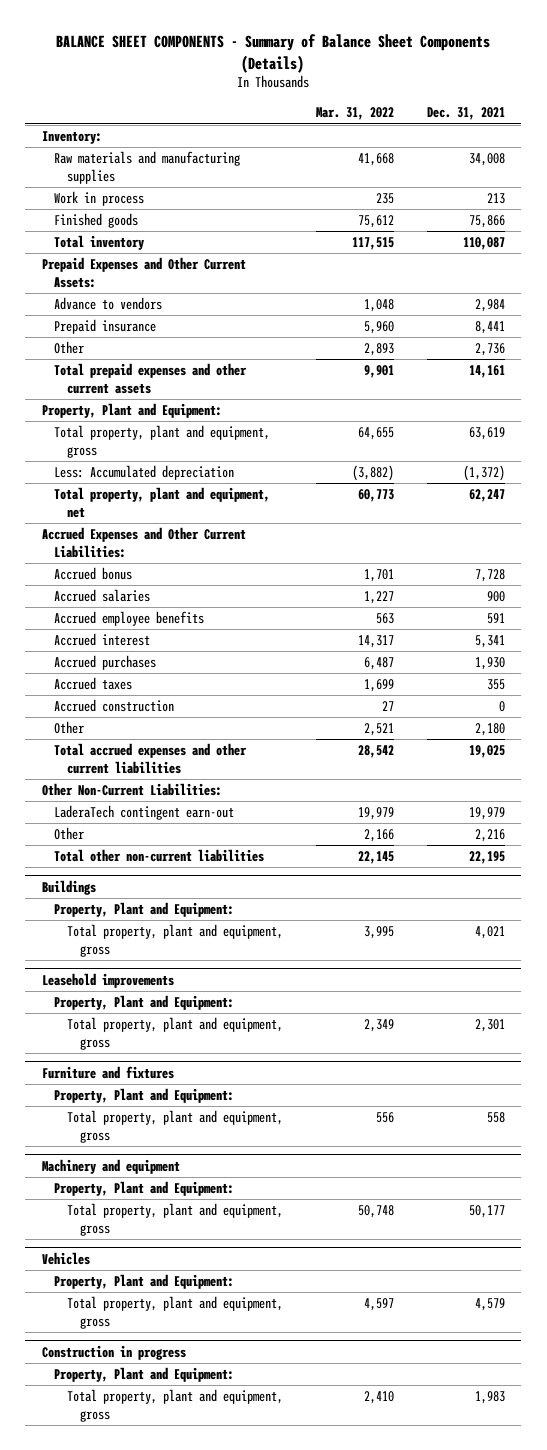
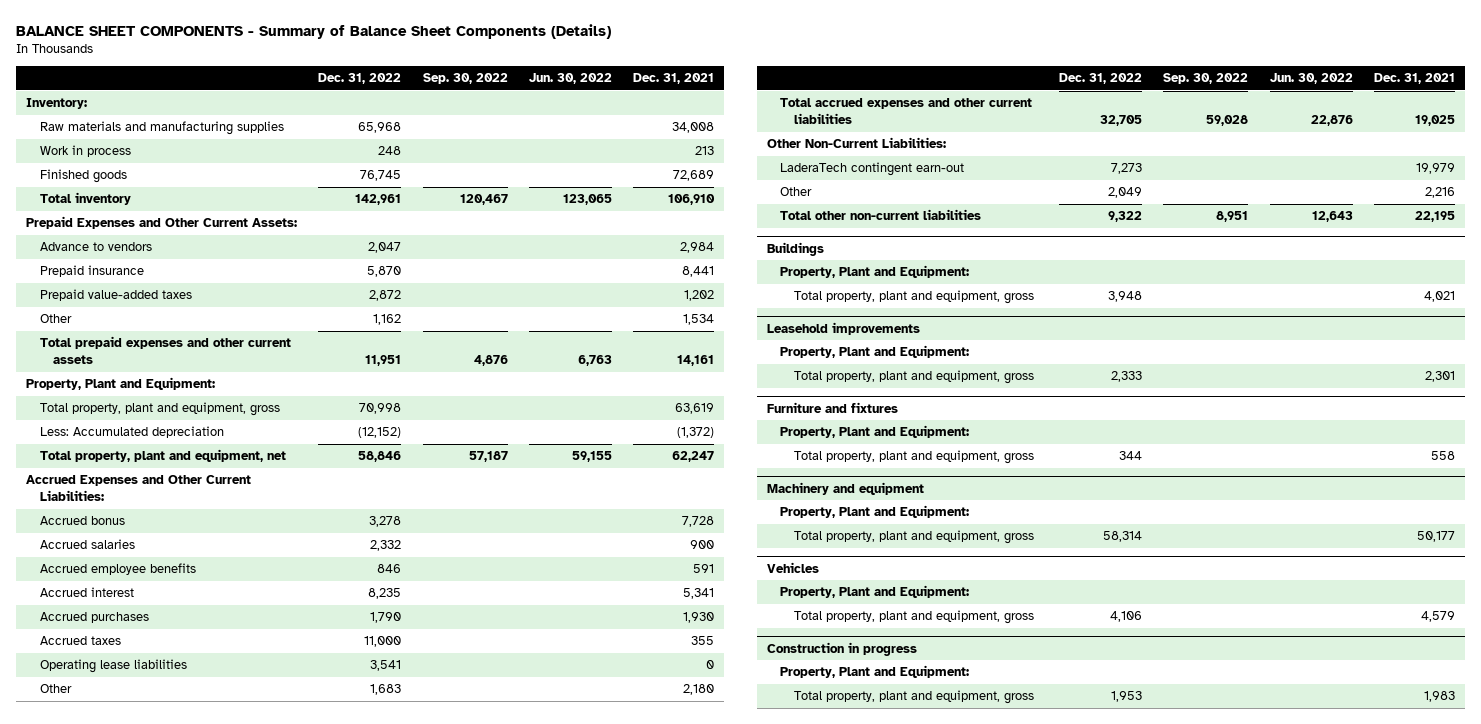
[315,107,394,121] Mar. 31, 2022 -> none
none -> [318,73,402,85] Dec. 31, 2022
none -> [422,73,508,85] Sep. 30, 2022
none -> [528,73,612,85] Jun. 30, 2022
[468,214,505,228] 75,866 -> [672,170,714,182] 72,689
[462,236,505,250] 110,087 -> [667,194,715,206] 106,910
none -> [39,289,192,302] Prepaid value-added taxes
[474,342,505,356] 2,736 -> [682,314,714,326] 1,534
[54,698,175,712] Accrued construction -> none
none -> [39,659,187,674] Operating lease liabilities

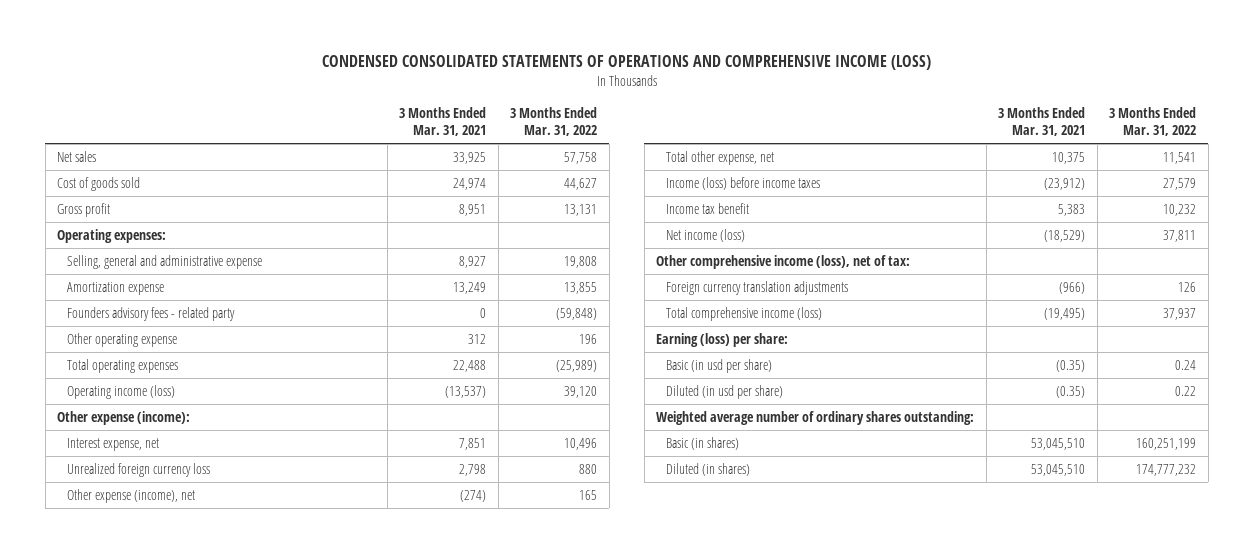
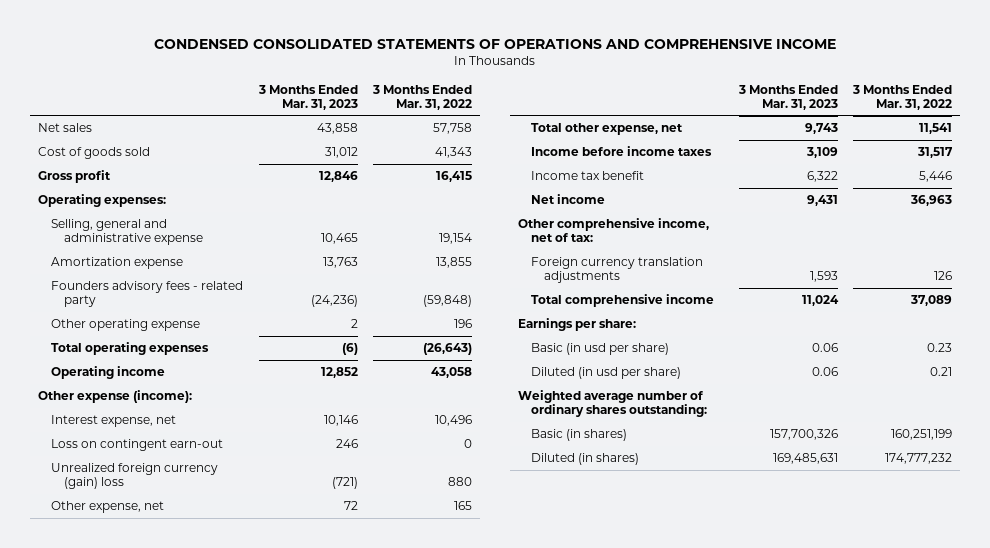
[321,55,931,71] CONDENSED CONSOLIDATED STATEMENTS OF OPERATIONS AND COMPREHENSIVE INCOME (LOSS) -> [154,39,837,50] CONDENSED CONSOLIDATED STATEMENTS OF OPERATIONS AND COMPREHENSIVE INCOME
[399,106,487,137] 3 Months Ended Mar. 31, 2021 -> none
none -> [257,84,358,110] 3 Months Ended Mar. 31, 2023
[564,177,598,190] 44,627 -> [435,147,473,159] 41,343
[564,203,598,216] 13,131 -> [436,171,473,183] 16,415
[564,255,598,268] 19,808 -> [439,233,473,245] 19,154
[556,359,598,372] (25,989) -> [423,343,473,356] (26,643)
[67,384,176,399] Operating income (loss) -> [51,366,166,380] Operating income
[564,385,598,398] 39,120 -> [431,367,473,379] 43,058
none -> [51,439,224,452] Loss on contingent earn-out
[67,462,211,477] Unrealized foreign currency loss -> [51,463,219,490] Unrealized foreign currency (gain) loss
[67,488,196,503] Other expense (income), net -> [51,501,165,514] Other expense, net
[666,176,821,190] Income (loss) before income taxes -> [531,146,713,157] Income before income taxes
[1163,177,1197,190] 27,579 -> [917,147,954,159] 31,517
[1163,203,1197,216] 10,232 -> [919,171,953,183] 5,446
[666,228,746,242] Net income (loss) -> [531,194,606,205] Net income
[1163,229,1197,242] 37,811 -> [910,195,953,207] 36,963
[656,254,911,269] Other comprehensive income (loss), net of tax: -> [518,218,710,243] Other comprehensive income, net of tax:
[666,306,823,321] Total comprehensive income (loss) -> [531,294,715,308] Total comprehensive income
[1163,307,1197,320] 37,937 -> [910,295,953,307] 37,089
[656,332,789,347] Earning (loss) per share: -> [518,318,637,332] Earnings per share:
[1175,359,1197,370] 0.24 -> [927,343,953,353] 0.23
[1175,385,1197,396] 0.22 -> [930,367,953,377] 0.21

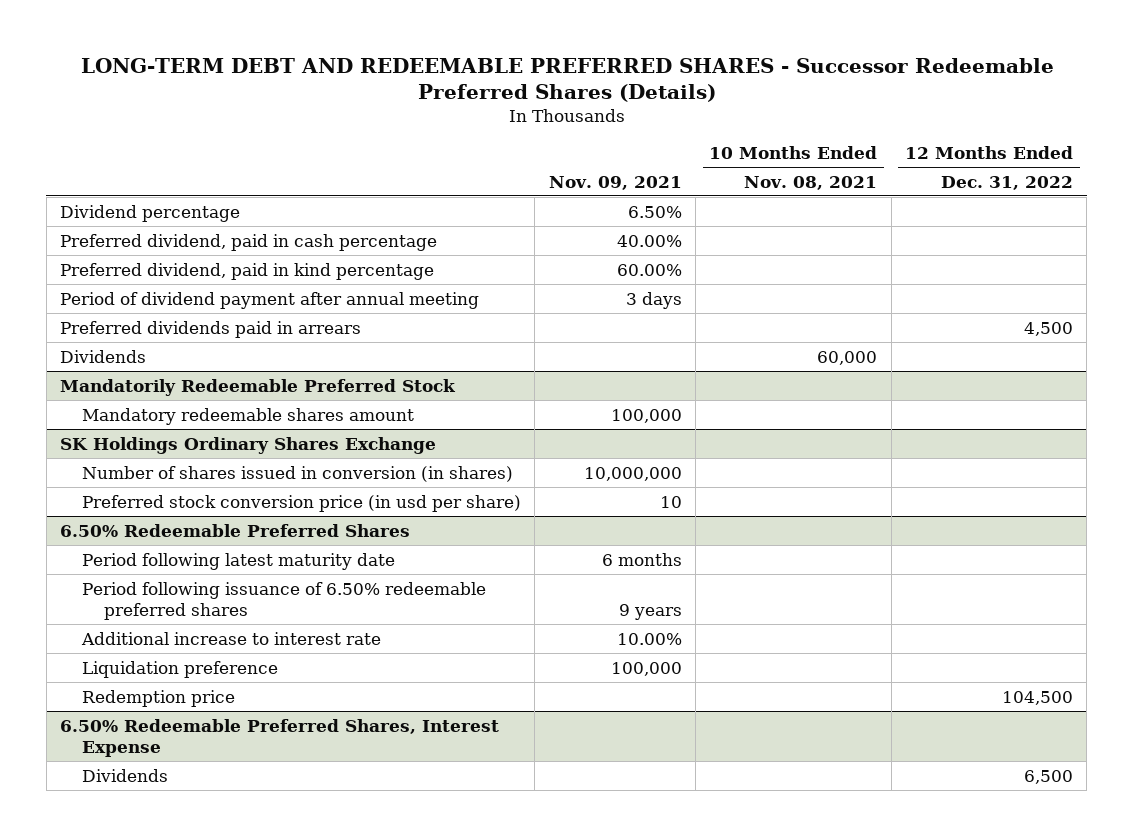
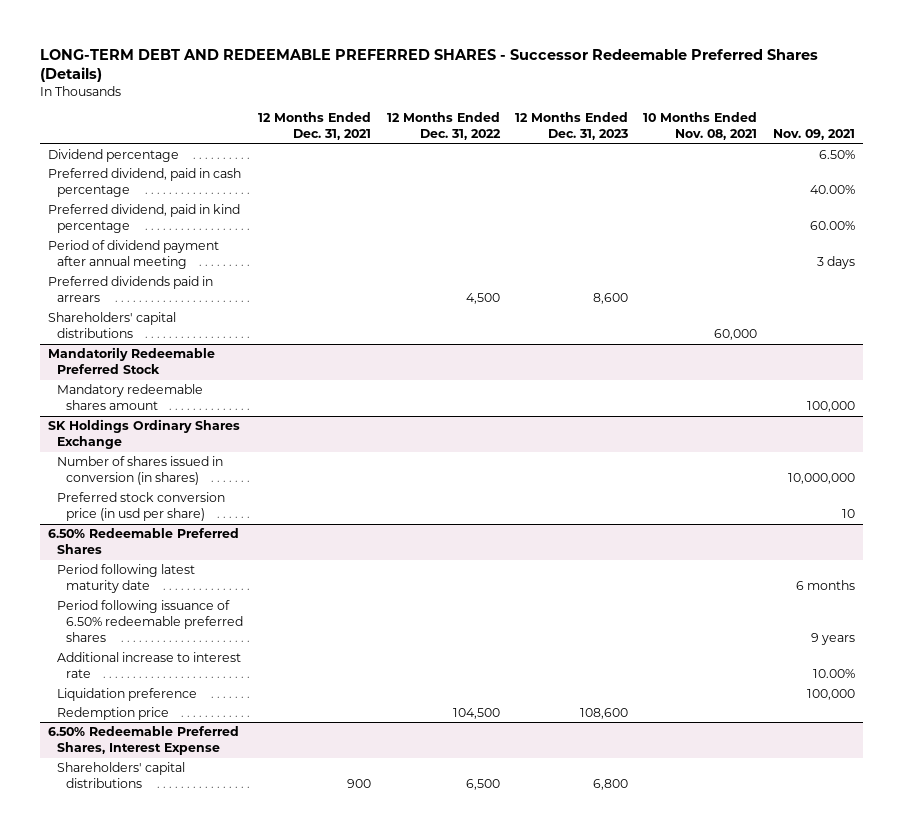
none -> [258,112,372,141] 12 Months Ended Dec. 31, 2021
none -> [515,112,629,141] 12 Months Ended Dec. 31, 2023
[60,349,147,363] Dividends -> [47,312,176,339] Shareholders' capital distributions
[82,768,169,782] Dividends -> [56,762,185,789] Shareholders' capital distributions

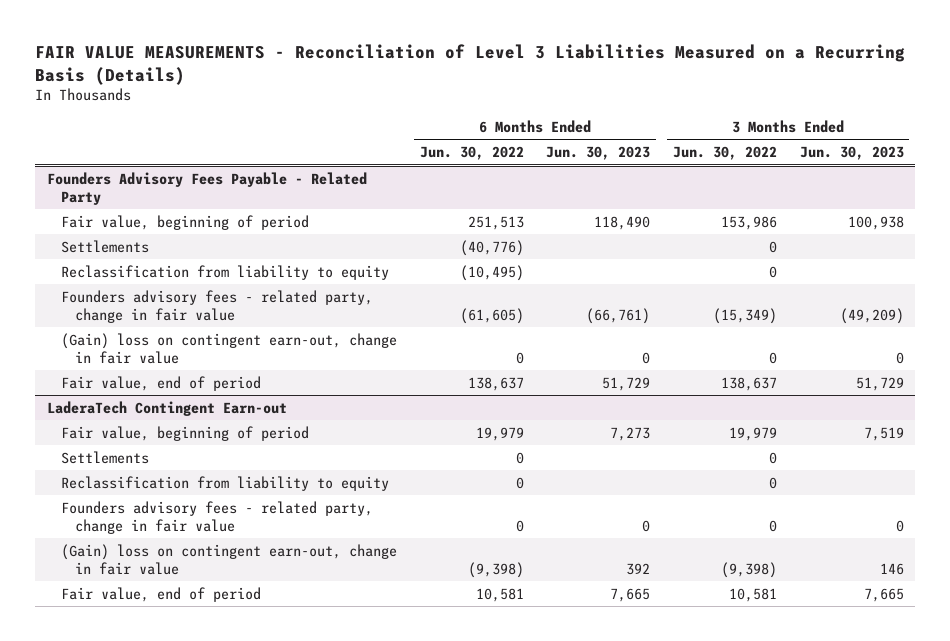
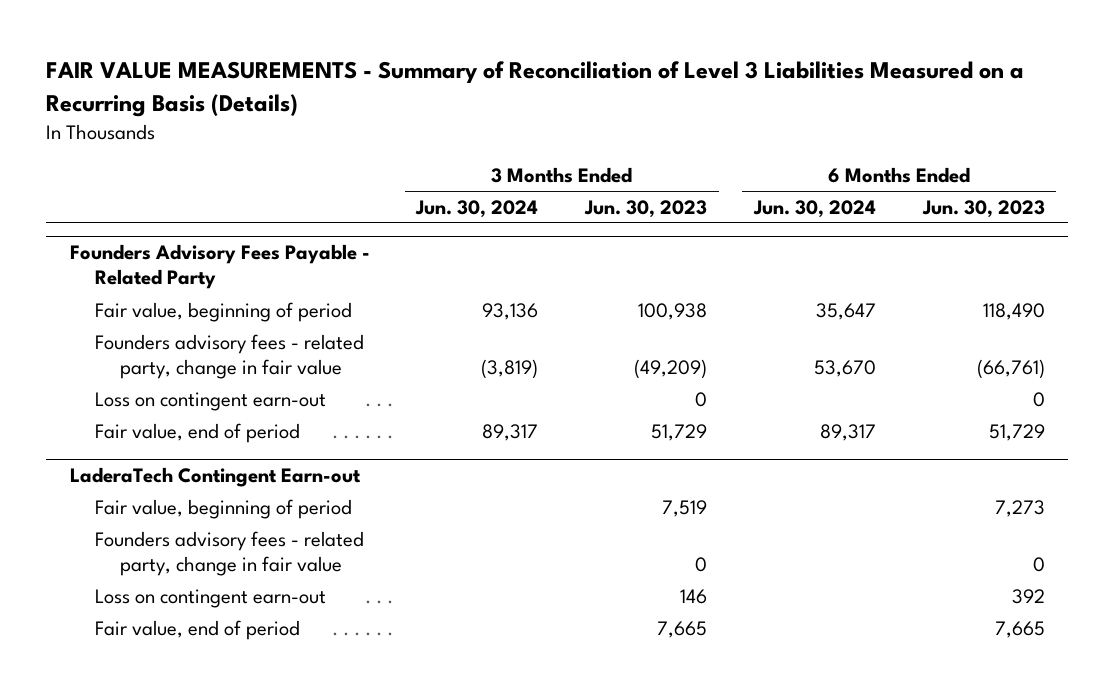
[35,43,906,85] FAIR VALUE MEASUREMENTS - Reconciliation of Level 3 Liabilities Measured on a Recurring Basis (Details) -> [46,61,1025,117] FAIR VALUE MEASUREMENTS - Summary of Reconciliation of Level 3 Liabilities Measured on a Recurring Basis (Details)
[419,146,524,161] Jun. 30, 2022 -> none
[672,146,777,161] Jun. 30, 2022 -> none
none -> [415,199,539,218] Jun. 30, 2024
none -> [752,199,876,218] Jun. 30, 2024
[61,239,150,253] Settlements -> none
[61,264,390,280] Reclassification from liability to equity -> none
[61,332,398,364] (Gain) loss on contingent earn-out, change in fair value -> [95,391,327,411] Loss on contingent earn-out
[61,450,150,464] Settlements -> none
[61,475,390,491] Reclassification from liability to equity -> none
[61,543,398,575] (Gain) loss on contingent earn-out, change in fair value -> [95,588,327,608] Loss on contingent earn-out

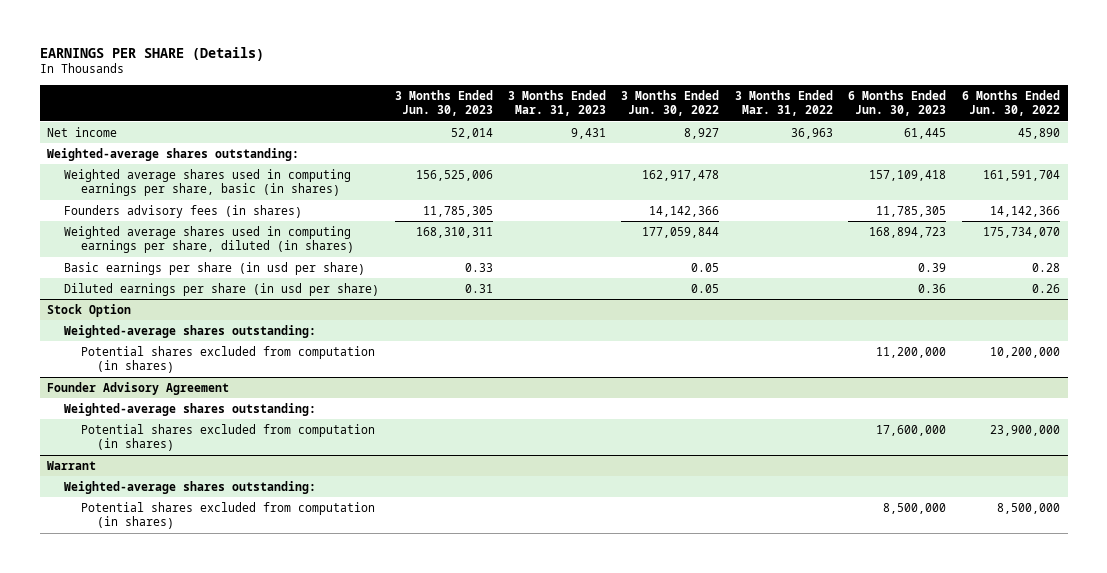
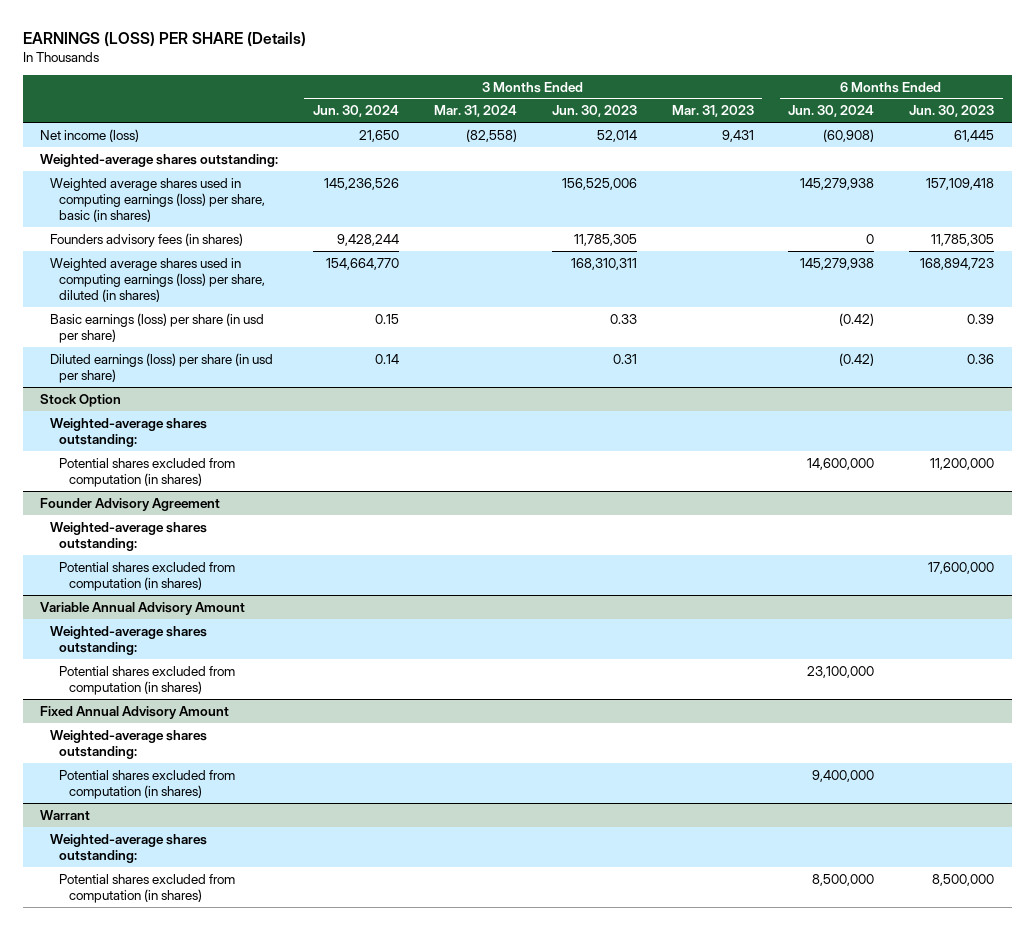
[39,46,264,61] EARNINGS PER SHARE (Details) -> [22,31,306,47] EARNINGS (LOSS) PER SHARE (Details)
[621,89,720,117] 3 Months Ended Jun. 30, 2022 -> none
[734,89,833,117] 3 Months Ended Mar. 31, 2022 -> none
[961,89,1060,117] 6 Months Ended Jun. 30, 2022 -> none
none -> [313,105,400,118] Jun. 30, 2024
none -> [433,105,517,118] Mar. 31, 2024
none -> [788,105,875,118] Jun. 30, 2024
[47,126,118,137] Net income -> [40,128,140,142] Net income (loss)
[64,168,352,197] Weighted average shares used in computing earnings per share, basic (in shares) -> [49,177,266,223] Weighted average shares used in computing earnings (loss) per share, basic (in shares)
[64,225,354,254] Weighted average shares used in computing earnings per share, diluted (in shares) -> [49,257,266,303] Weighted average shares used in computing earnings (loss) per share, diluted (in shares)
[64,261,366,275] Basic earnings per share (in usd per share) -> [49,312,264,343] Basic earnings (loss) per share (in usd per share)
[64,282,380,296] Diluted earnings per share (in usd per share) -> [49,352,273,383] Diluted earnings (loss) per share (in usd per share)
none -> [40,601,246,615] Variable Annual Advisory Amount
none -> [49,625,207,655] Weighted-average shares outstanding:
none -> [59,665,236,695] Potential shares excluded from computation (in shares)
none -> [40,705,230,719] Fixed Annual Advisory Amount
none -> [49,729,207,759] Weighted-average shares outstanding:
none -> [59,769,236,799] Potential shares excluded from computation (in shares)

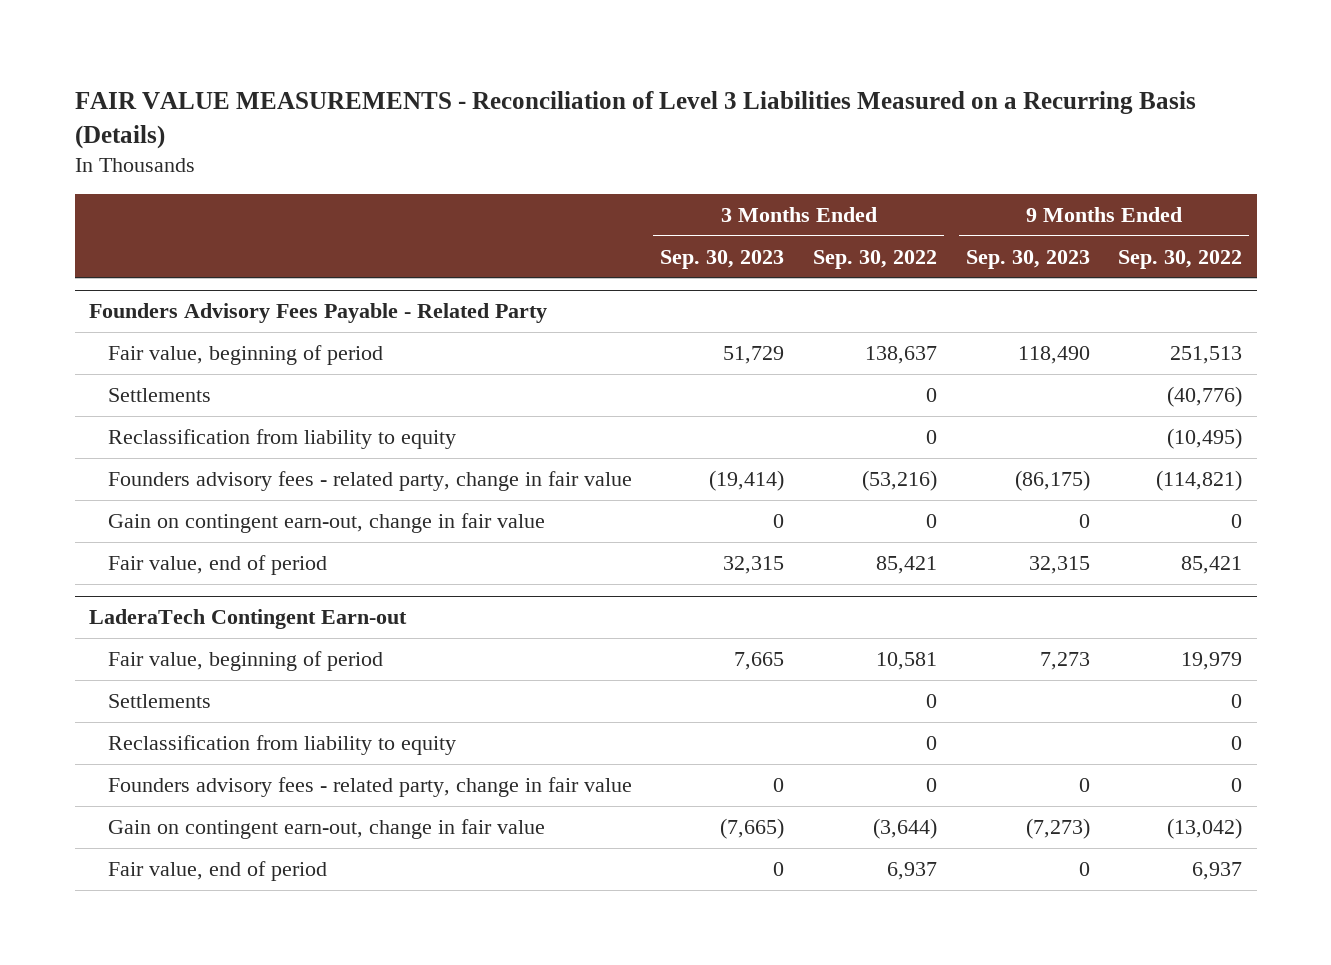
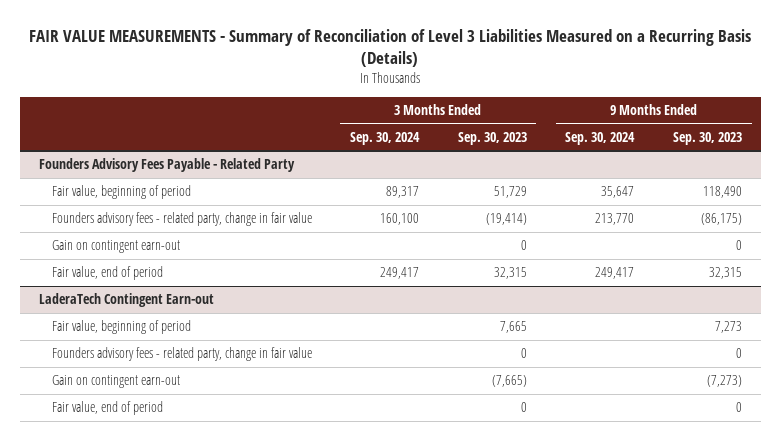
[74,90,1196,149] FAIR VALUE MEASUREMENTS - Reconciliation of Level 3 Liabilities Measured on a Recurring Basis (Details) -> [29,28,752,67] FAIR VALUE MEASUREMENTS - Summary of Reconciliation of Level 3 Liabilities Measured on a Recurring Basis (Details)
[813,249,938,269] Sep. 30, 2022 -> none
[1118,249,1243,269] Sep. 30, 2022 -> none
none -> [350,131,421,145] Sep. 30, 2024
none -> [565,131,636,145] Sep. 30, 2024
[107,387,211,402] Settlements -> none
[107,428,456,449] Reclassification from liability to equity -> none
[107,512,545,533] Gain on contingent earn-out, change in fair value -> [51,240,180,254] Gain on contingent earn-out
[107,693,211,708] Settlements -> none
[107,734,456,755] Reclassification from liability to equity -> none
[107,818,545,839] Gain on contingent earn-out, change in fair value -> [51,375,180,389] Gain on contingent earn-out

